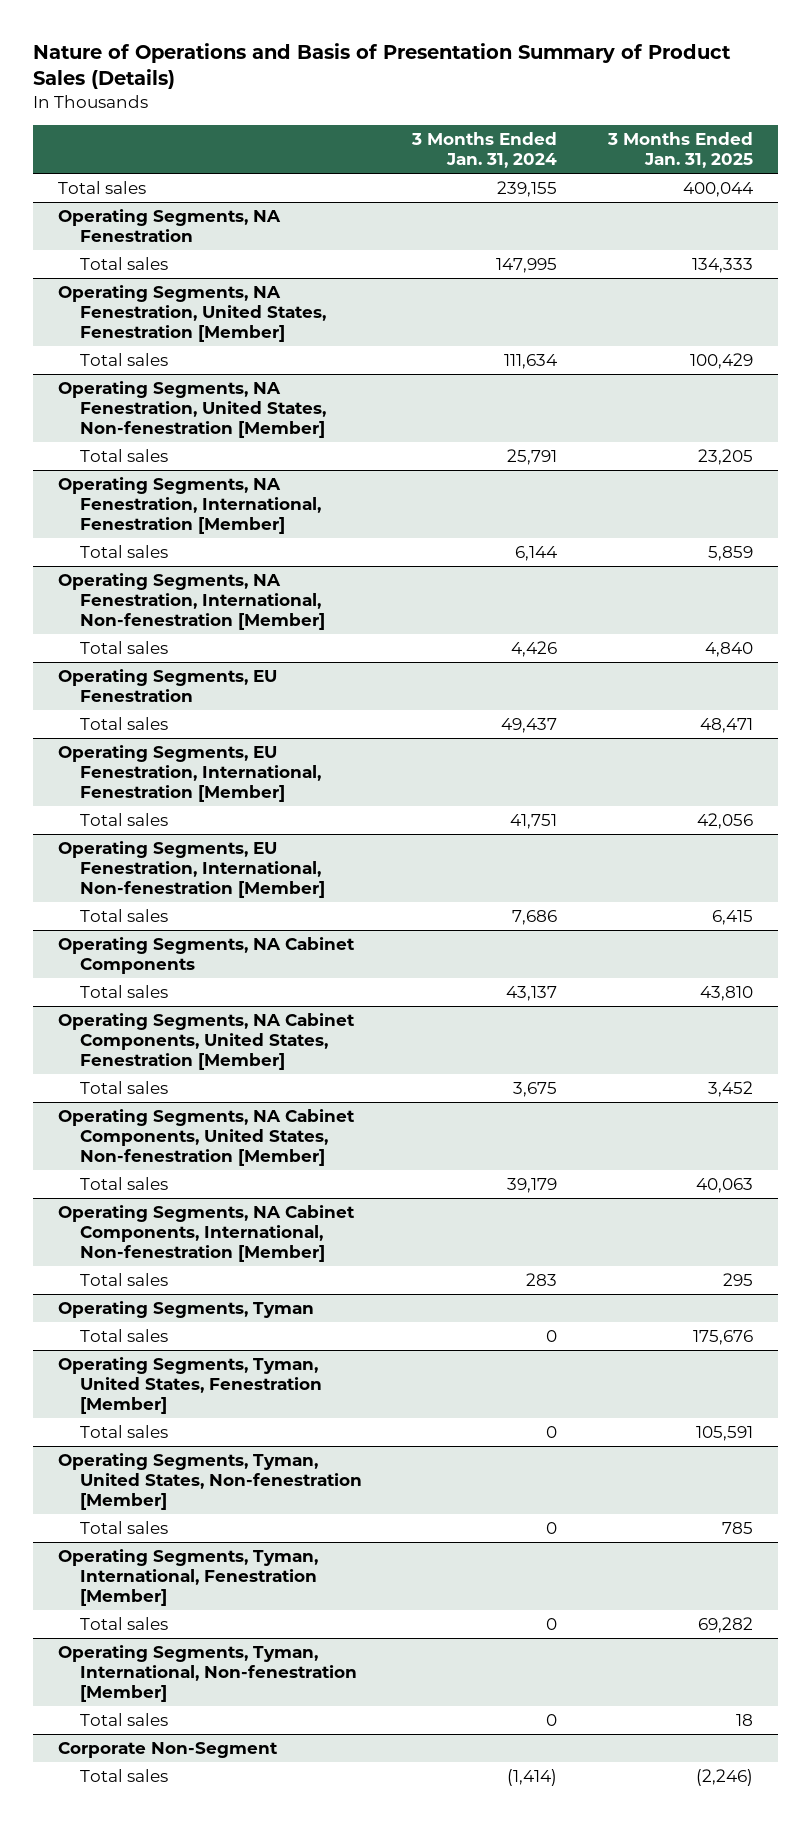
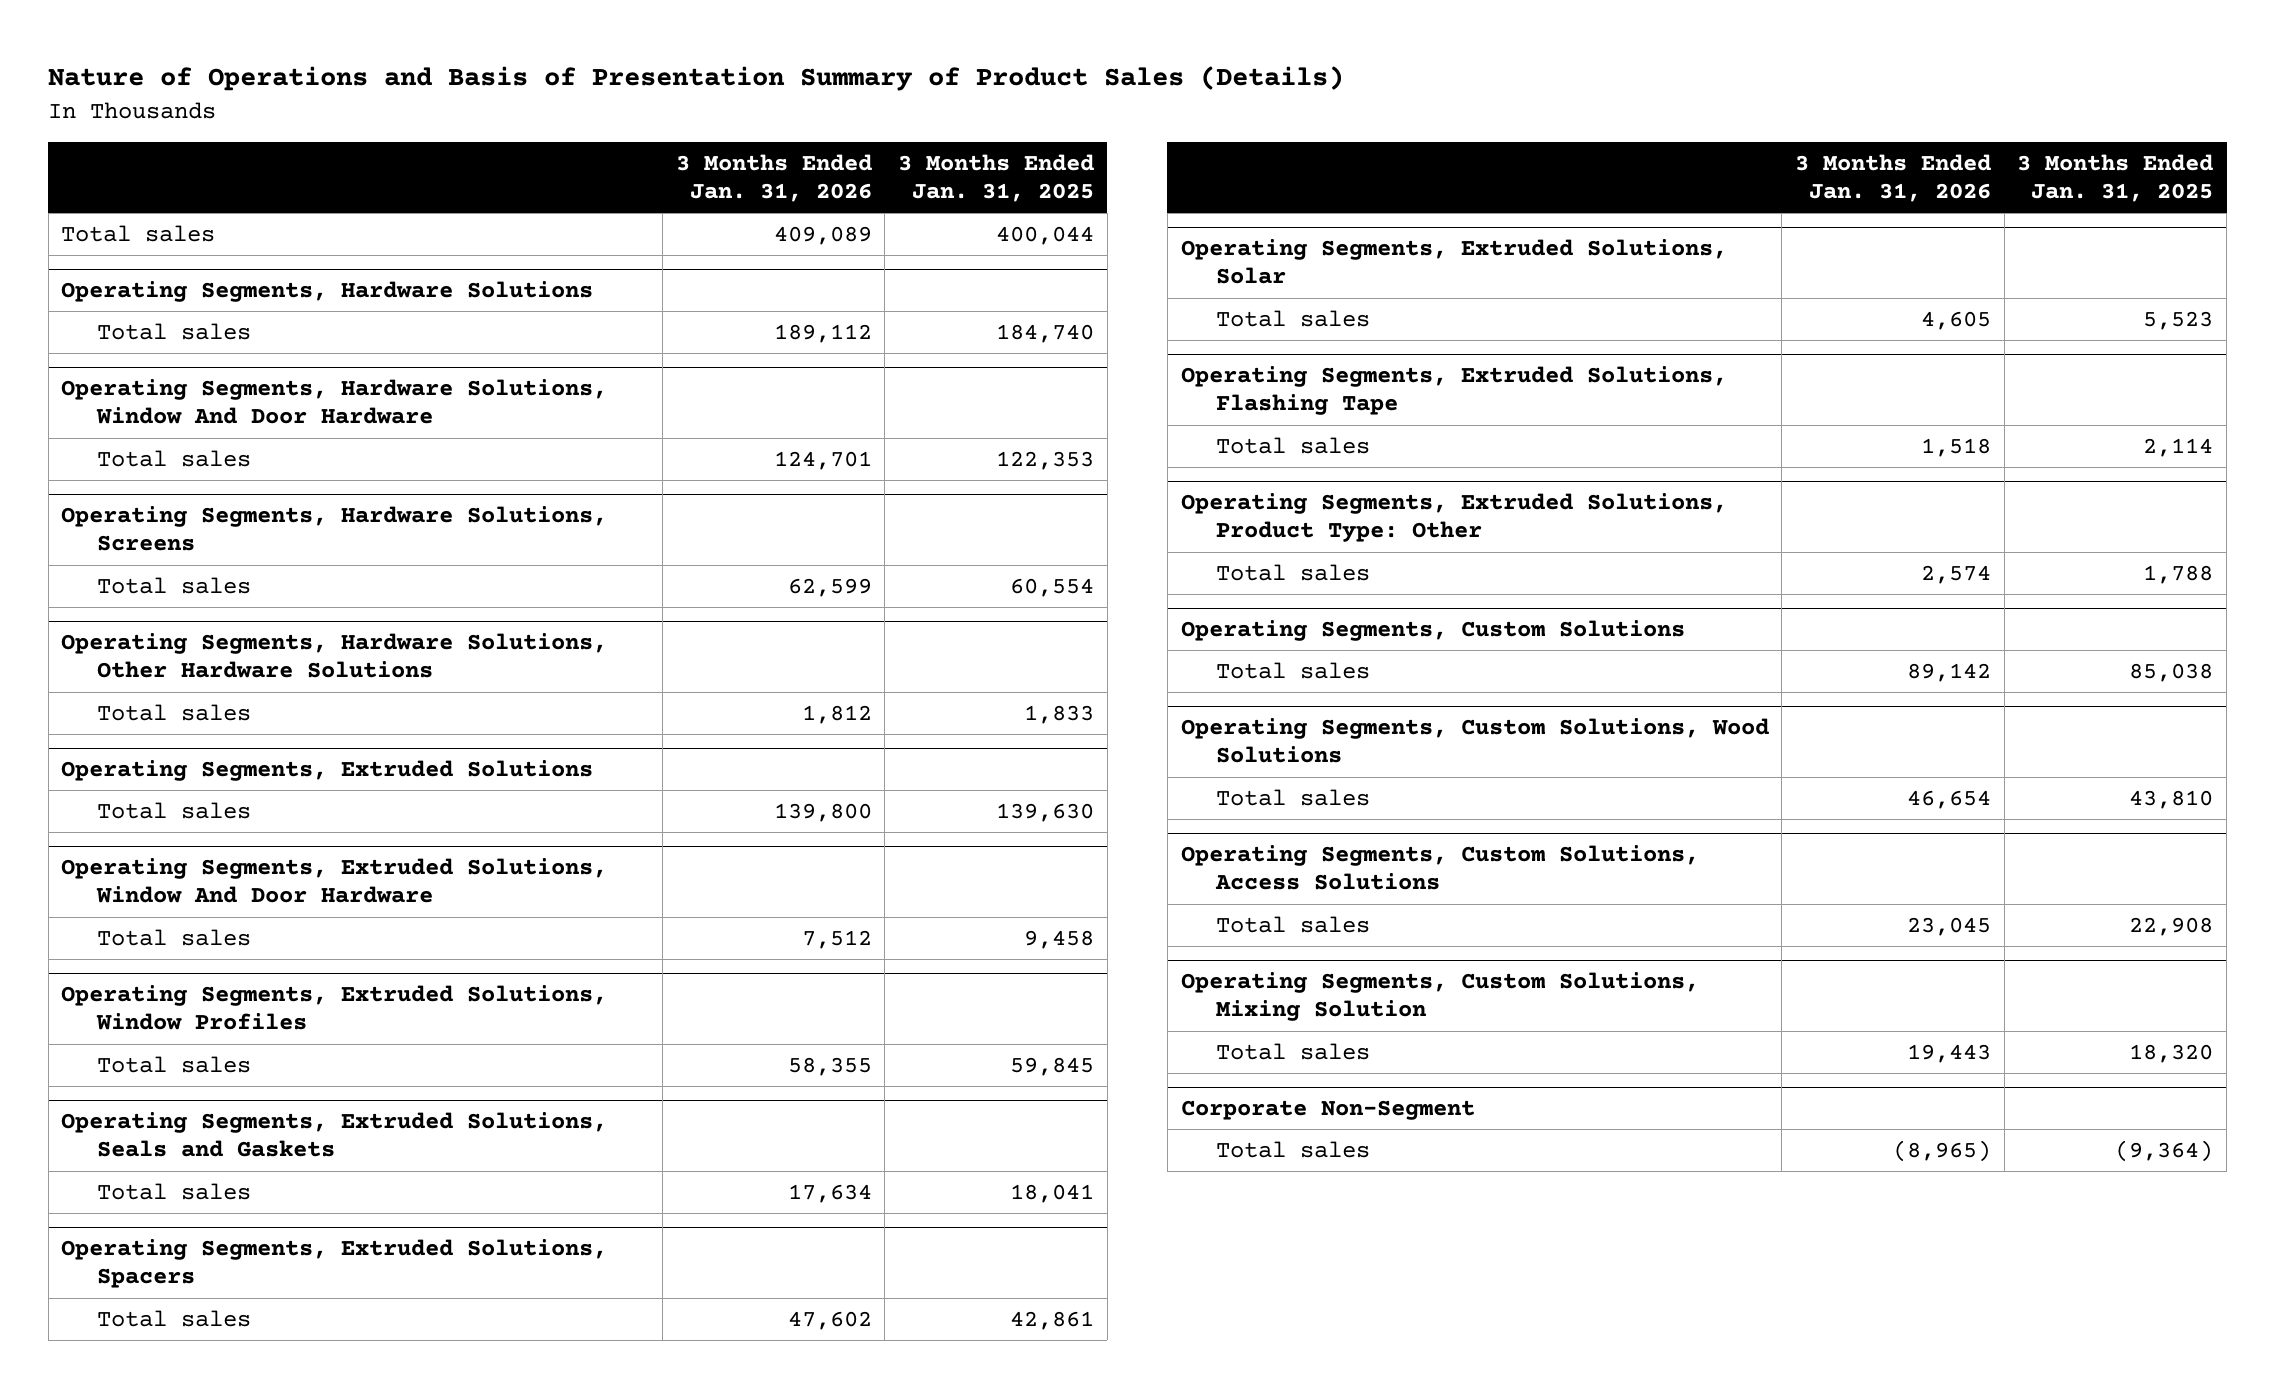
[411,132,558,169] 3 Months Ended Jan. 31, 2024 -> none
none -> [675,153,872,203] 3 Months Ended Jan. 31, 2026
[57,209,281,242] Operating Segments, NA Fenestration -> none
[57,285,327,342] Operating Segments, NA Fenestration, United States, Fenestration [Member] -> none
[57,381,327,438] Operating Segments, NA Fenestration, United States, Non-fenestration [Member] -> none
[57,477,322,534] Operating Segments, NA Fenestration, International, Fenestration [Member] -> none
[57,573,326,630] Operating Segments, NA Fenestration, International, Non-fenestration [Member] -> none
[57,669,277,702] Operating Segments, EU Fenestration -> none
[57,745,322,802] Operating Segments, EU Fenestration, International, Fenestration [Member] -> none
[57,841,326,898] Operating Segments, EU Fenestration, International, Non-fenestration [Member] -> none
[57,937,355,974] Operating Segments, NA Cabinet Components -> none
none -> [61,281,594,303] Operating Segments, Hardware Solutions
[691,258,753,274] 134,333 -> [996,324,1095,344] 184,740
none -> [61,379,608,425] Operating Segments, Hardware Solutions, Window And Door Hardware
[689,353,753,370] 100,429 -> [996,451,1095,471] 122,353
none -> [61,506,608,552] Operating Segments, Hardware Solutions, Screens
[697,449,753,466] 23,205 -> [1010,578,1095,598] 60,554
none -> [61,633,608,679] Operating Segments, Hardware Solutions, Other Hardware Solutions
[707,546,753,562] 5,859 -> [1024,705,1095,725] 1,833
none -> [61,760,594,782] Operating Segments, Extruded Solutions
[704,642,753,658] 4,840 -> [996,803,1095,823] 139,630
none -> [61,858,608,904] Operating Segments, Extruded Solutions, Window And Door Hardware
[699,718,753,734] 48,471 -> [1024,930,1095,950] 9,458
none -> [61,985,608,1031] Operating Segments, Extruded Solutions, Window Profiles
[696,813,753,830] 42,056 -> [1010,1057,1095,1077] 59,845
none -> [61,1112,608,1158] Operating Segments, Extruded Solutions, Seals and Gaskets
[711,910,753,926] 6,415 -> [1010,1184,1095,1204] 18,041
none -> [61,1239,608,1289] Operating Segments, Extruded Solutions, Spacers
none -> [96,1310,251,1328] Total sales
none -> [1180,239,1727,285] Operating Segments, Extruded Solutions, Solar
none -> [1215,310,1370,328] Total sales
none -> [1180,366,1727,416] Operating Segments, Extruded Solutions, Flashing Tape
none -> [1215,437,1370,455] Total sales
none -> [1180,493,1727,543] Operating Segments, Extruded Solutions, Product Type: Other
none -> [1215,564,1370,582] Total sales
none -> [1180,620,1685,642] Operating Segments, Custom Solutions
none -> [1215,662,1370,680] Total sales
none -> [1180,718,1769,764] Operating Segments, Custom Solutions, Wood Solutions
[57,1013,355,1070] Operating Segments, NA Cabinet Components, United States, Fenestration [Member] -> none
[57,1109,355,1166] Operating Segments, NA Cabinet Components, United States, Non-fenestration [Member] -> none
[57,1205,355,1262] Operating Segments, NA Cabinet Components, International, Non-fenestration [Member] -> none
[80,1273,169,1287] Total sales -> none
[57,1301,314,1319] Operating Segments, Tyman -> none
[80,1329,169,1343] Total sales -> none
[57,1357,323,1414] Operating Segments, Tyman, United States, Fenestration [Member] -> none
[80,1425,169,1439] Total sales -> none
[57,1453,363,1510] Operating Segments, Tyman, United States, Non-fenestration [Member] -> none
[80,1521,169,1535] Total sales -> none
[57,1549,318,1606] Operating Segments, Tyman, International, Fenestration [Member] -> none
[80,1617,169,1631] Total sales -> none
[57,1645,358,1702] Operating Segments, Tyman, International, Non-fenestration [Member] -> none
[80,1713,169,1727] Total sales -> none
none -> [1180,845,1699,891] Operating Segments, Custom Solutions, Access Solutions
[707,1081,753,1098] 3,452 -> [2129,917,2214,937] 22,908
none -> [1180,972,1699,1022] Operating Segments, Custom Solutions, Mixing Solution
[695,1178,753,1194] 40,063 -> [2129,1044,2214,1064] 18,320
[695,1769,753,1787] (2,246) -> [2115,1140,2214,1163] (9,364)

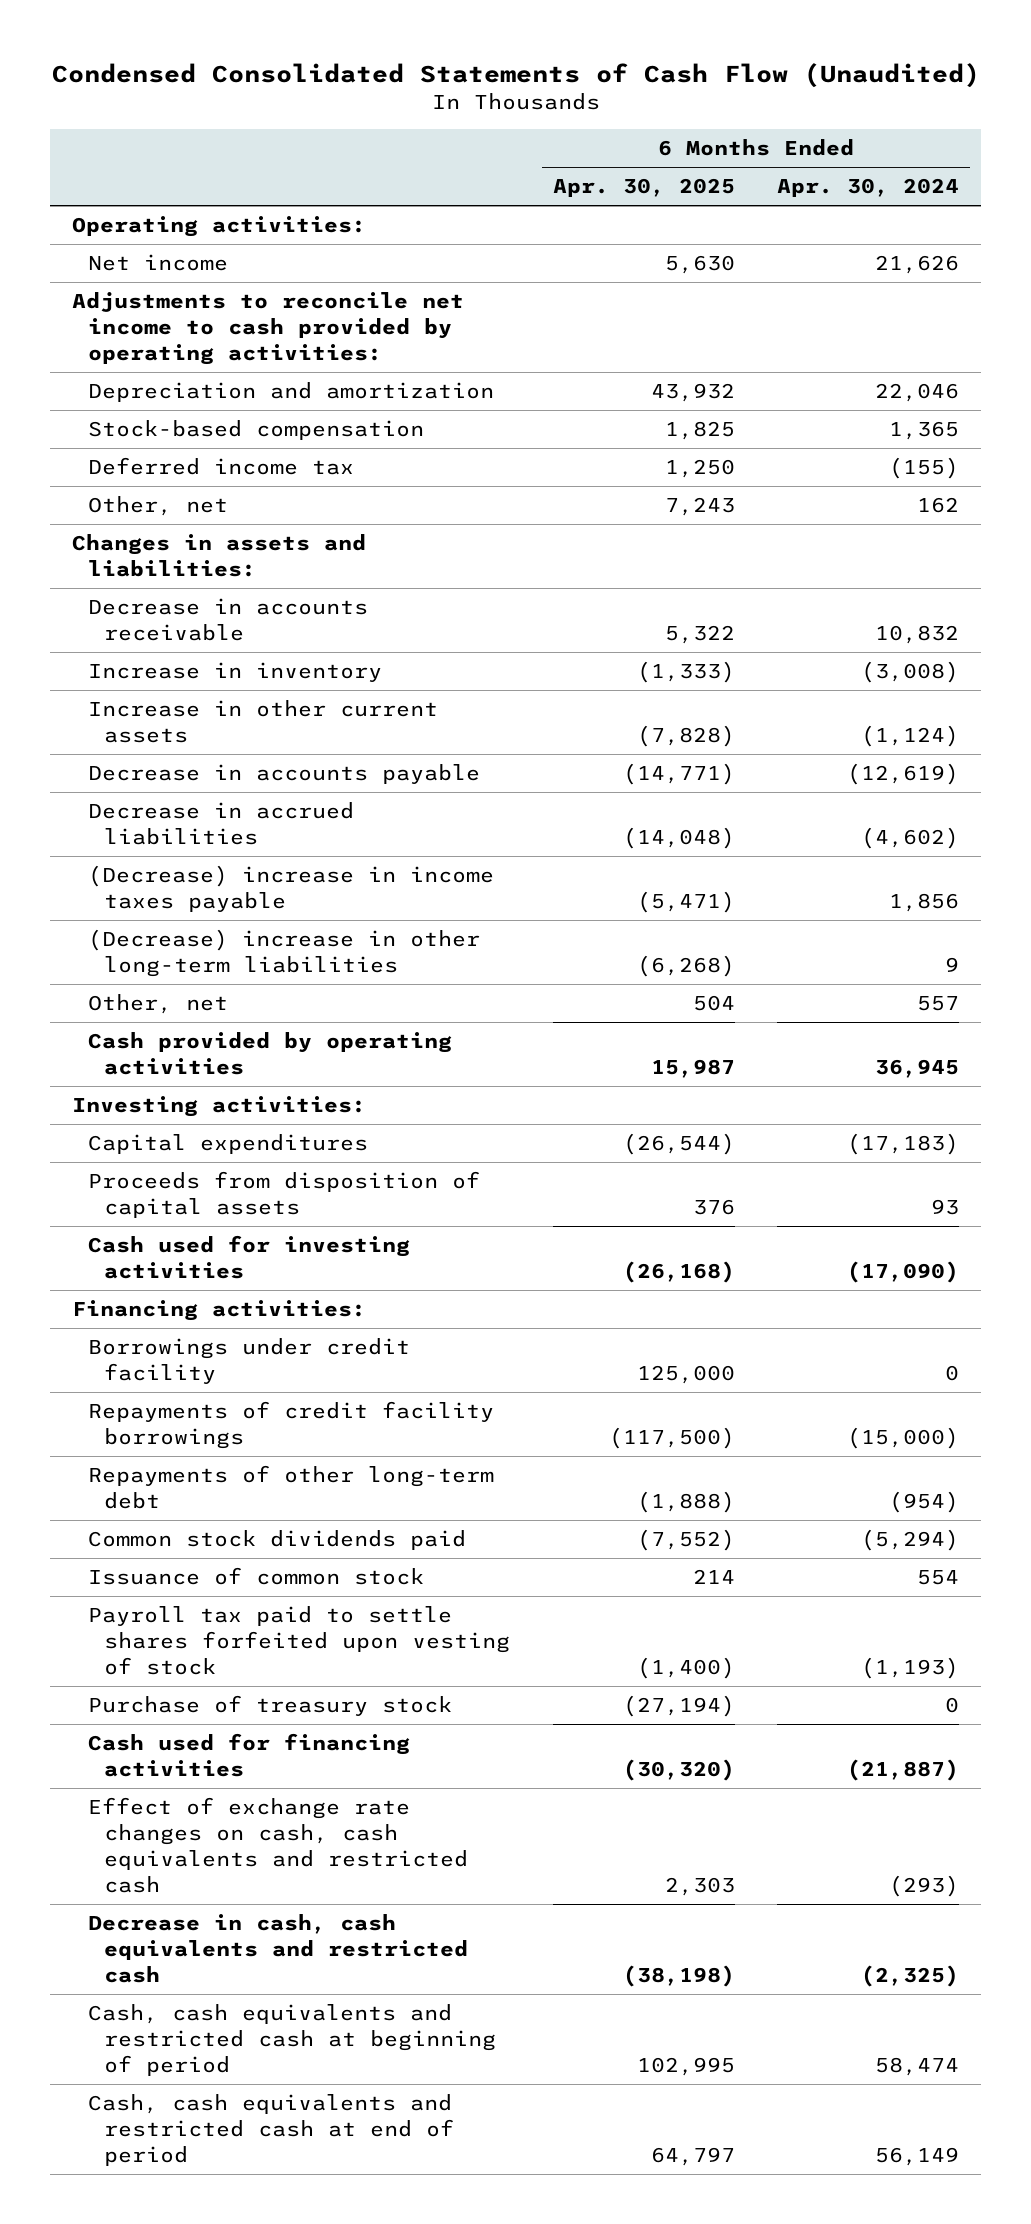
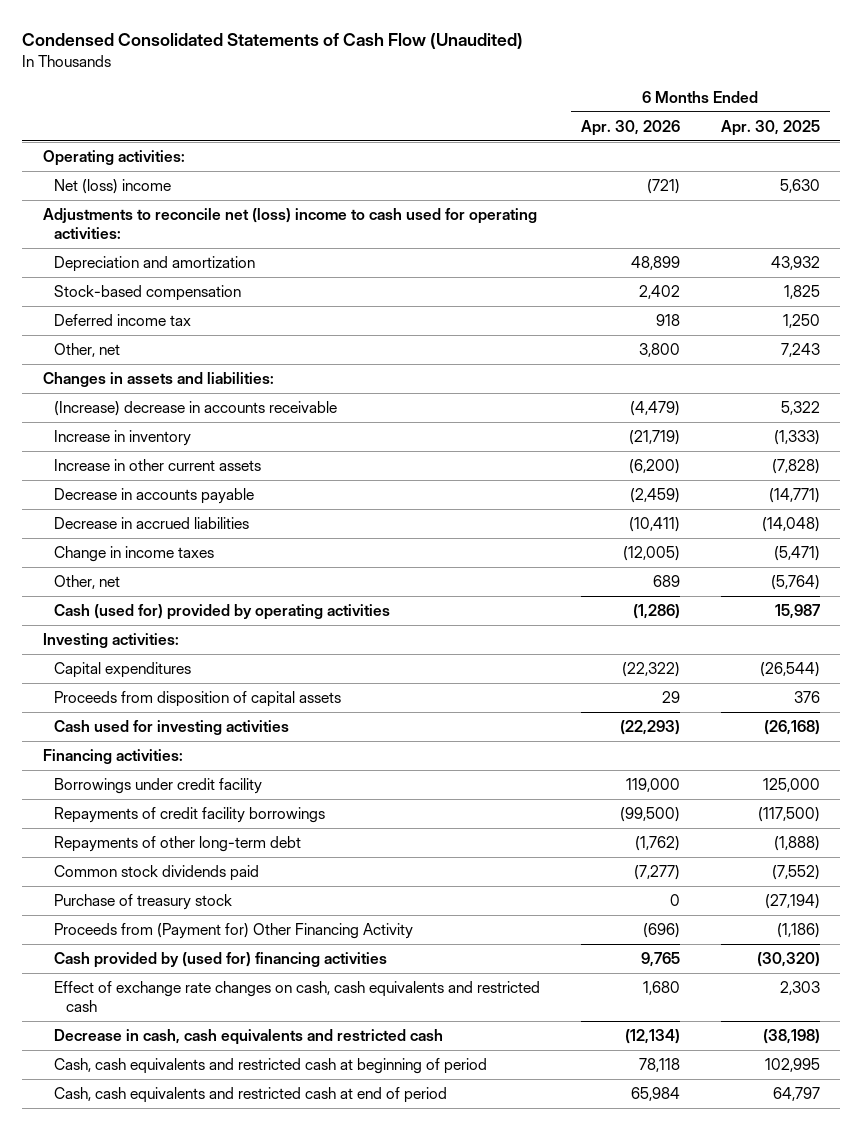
[777,178,960,198] Apr. 30, 2024 -> none
none -> [580,119,680,136] Apr. 30, 2026
[87,254,228,272] Net income -> [54,179,172,195] Net (loss) income
[71,292,464,365] Adjustments to reconcile net income to cash provided by operating activities: -> [42,208,537,240] Adjustments to reconcile net (loss) income to cash used for operating activities:
[87,598,368,642] Decrease in accounts receivable -> [54,401,338,417] (Increase) decrease in accounts receivable
[87,929,480,978] (Decrease) increase in other long-term liabilities -> none
[87,865,494,913] (Decrease) increase in income taxes payable -> [54,546,215,563] Change in income taxes
[692,995,735,1012] 504 -> [770,575,820,591] (5,764)
[87,1032,452,1076] Cash provided by operating activities -> [54,604,391,621] Cash (used for) provided by operating activities
[87,1567,424,1586] Issuance of common stock -> none
[87,1606,510,1675] Payroll tax paid to settle shares forfeited upon vesting of stock -> none
none -> [54,923,414,940] Proceeds from (Payment for) Other Financing Activity
[87,1733,410,1778] Cash used for financing activities -> [54,952,388,969] Cash provided by (used for) financing activities

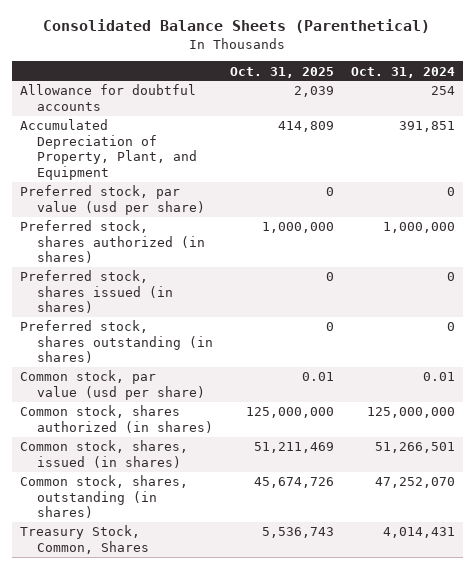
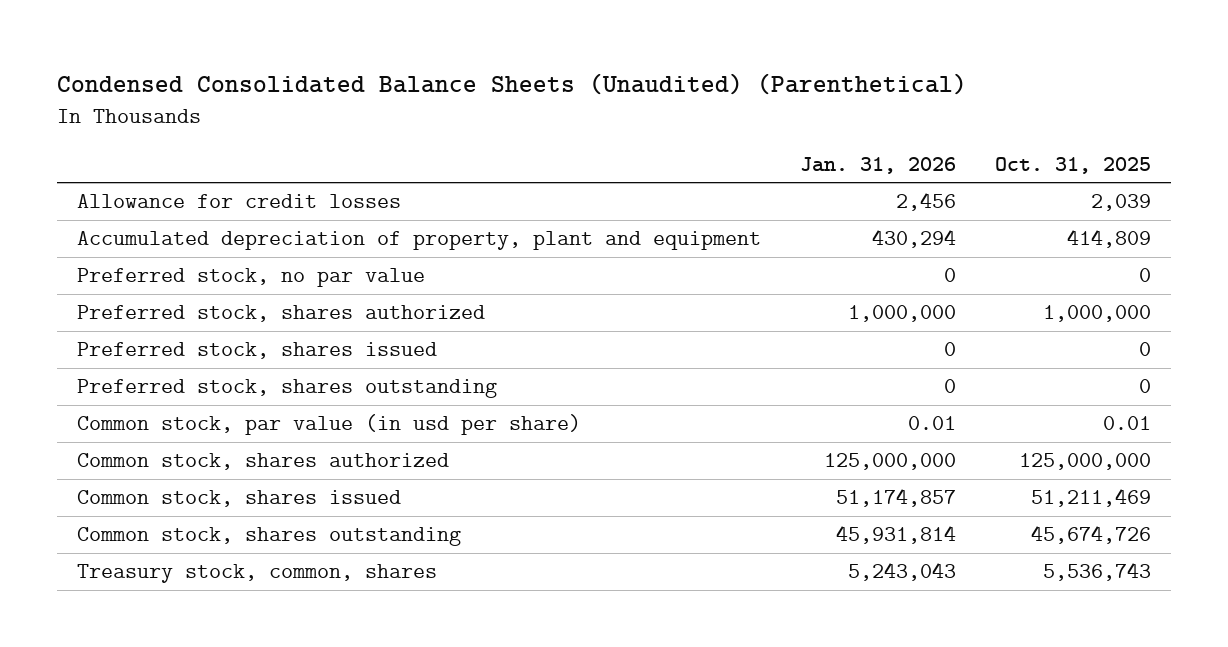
[43,19,431,34] Consolidated Balance Sheets (Parenthetical) -> [57,73,968,96] Condensed Consolidated Balance Sheets (Unaudited) (Parenthetical)
[350,66,455,78] Oct. 31, 2024 -> none
none -> [800,156,957,174] Jan. 31, 2026
[20,84,197,111] Allowance for doubtful accounts -> [76,194,401,209] Allowance for credit losses
[20,119,197,181] Accumulated Depreciation of Property, Plant, and Equipment -> [76,231,761,251] Accumulated depreciation of property, plant and equipment
[20,185,205,215] Preferred stock, par value (usd per share) -> [76,268,425,288] Preferred stock, no par value
[20,220,205,264] Preferred stock, shares authorized (in shares) -> [76,305,485,323] Preferred stock, shares authorized
[20,270,173,314] Preferred stock, shares issued (in shares) -> [76,342,437,360] Preferred stock, shares issued
[20,320,213,364] Preferred stock, shares outstanding (in shares) -> [76,379,497,399] Preferred stock, shares outstanding
[20,370,205,400] Common stock, par value (usd per share) -> [76,414,581,436] Common stock, par value (in usd per share)
[20,405,213,433] Common stock, shares authorized (in shares) -> [76,453,449,471] Common stock, shares authorized
[20,440,189,468] Common stock, shares, issued (in shares) -> [76,490,401,508] Common stock, shares issued
[20,475,189,519] Common stock, shares, outstanding (in shares) -> [76,527,461,547] Common stock, shares outstanding
[20,525,149,554] Treasury Stock, Common, Shares -> [76,564,437,584] Treasury stock, common, shares

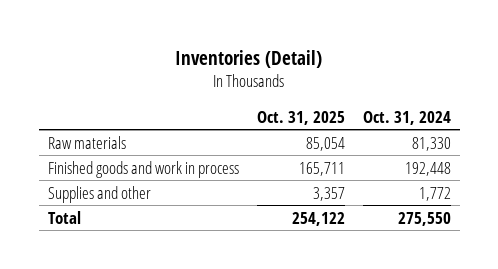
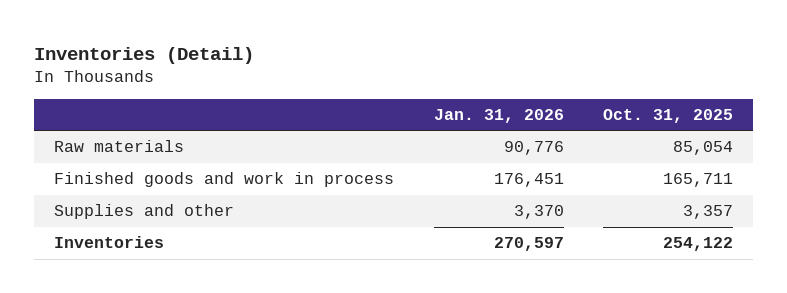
[362,110,451,125] Oct. 31, 2024 -> none
none -> [433,109,564,124] Jan. 31, 2026
[47,210,81,224] Total -> [54,236,165,249] Inventories

